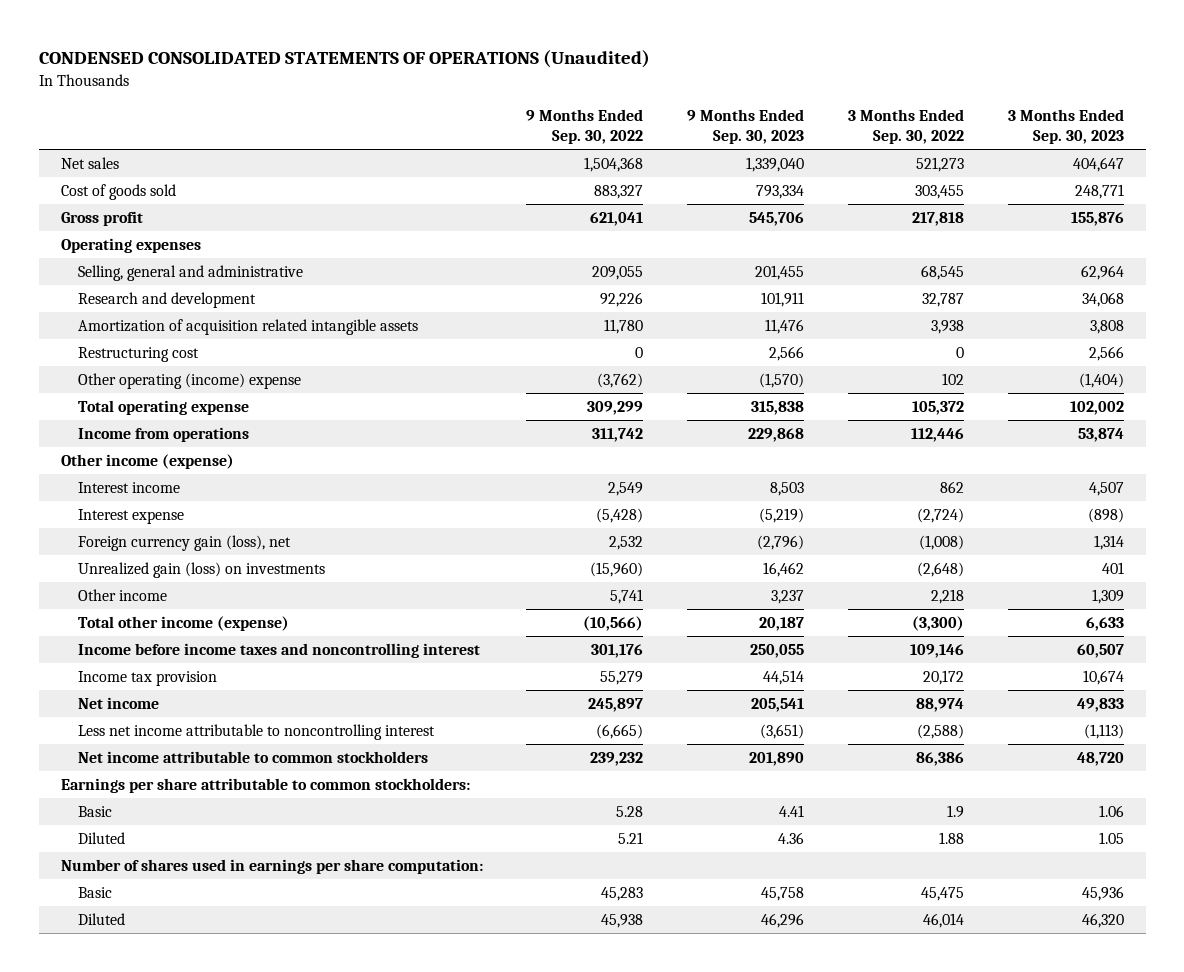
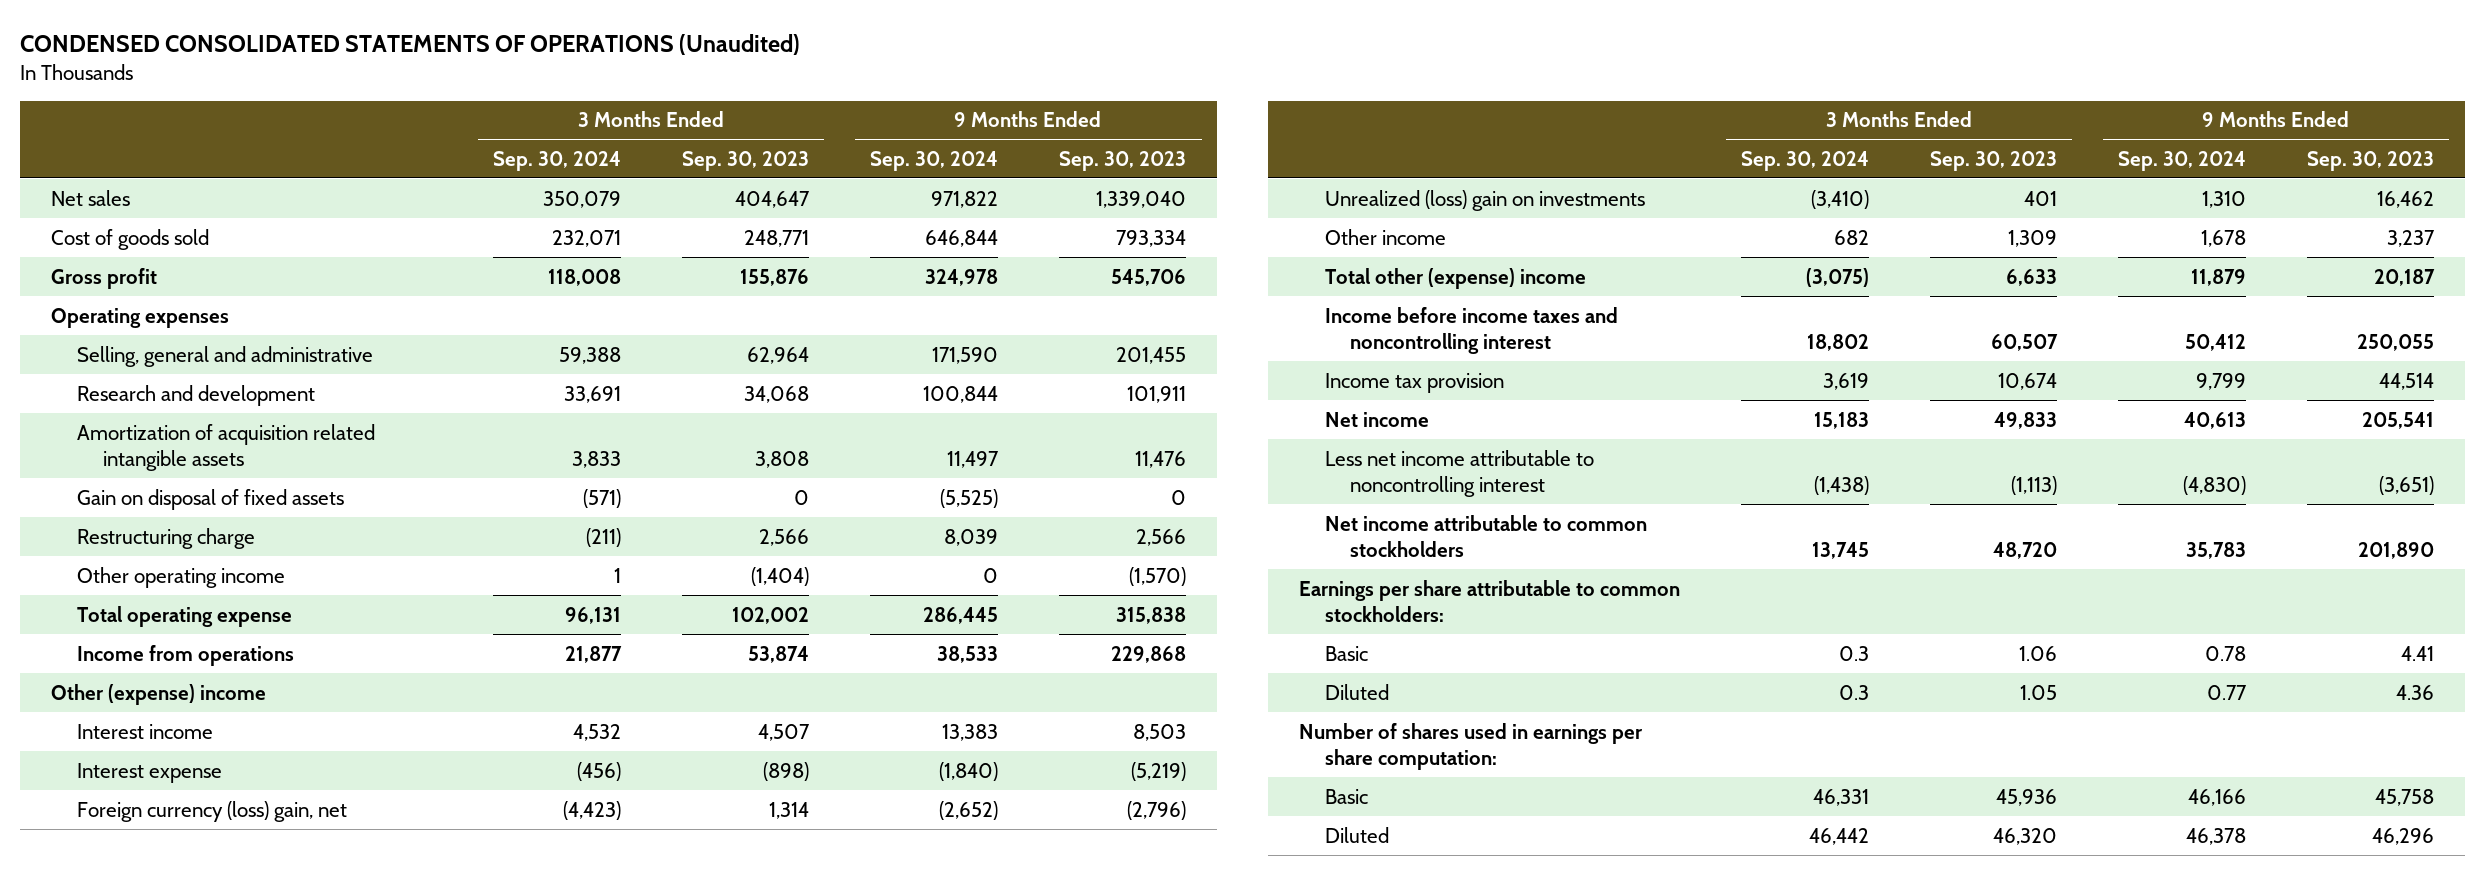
[526,108,644,145] 9 Months Ended Sep. 30, 2022 -> none
[847,108,964,145] 3 Months Ended Sep. 30, 2022 -> none
none -> [493,150,622,171] Sep. 30, 2024
none -> [870,150,999,171] Sep. 30, 2024
none -> [76,488,344,510] Gain on disposal of fixed assets
[78,346,200,362] Restructuring cost -> [76,527,255,549] Restructuring charge
[78,372,302,389] Other operating (income) expense -> [76,566,285,588] Other operating income
[60,453,234,469] Other income (expense) -> [50,683,266,705] Other (expense) income
[78,534,292,551] Foreign currency gain (loss), net -> [76,800,347,822] Foreign currency (loss) gain, net
[78,561,326,578] Unrealized gain (loss) on investments -> [1324,189,1645,211] Unrealized (loss) gain on investments
[78,615,290,631] Total other income (expense) -> [1324,267,1586,289] Total other (expense) income

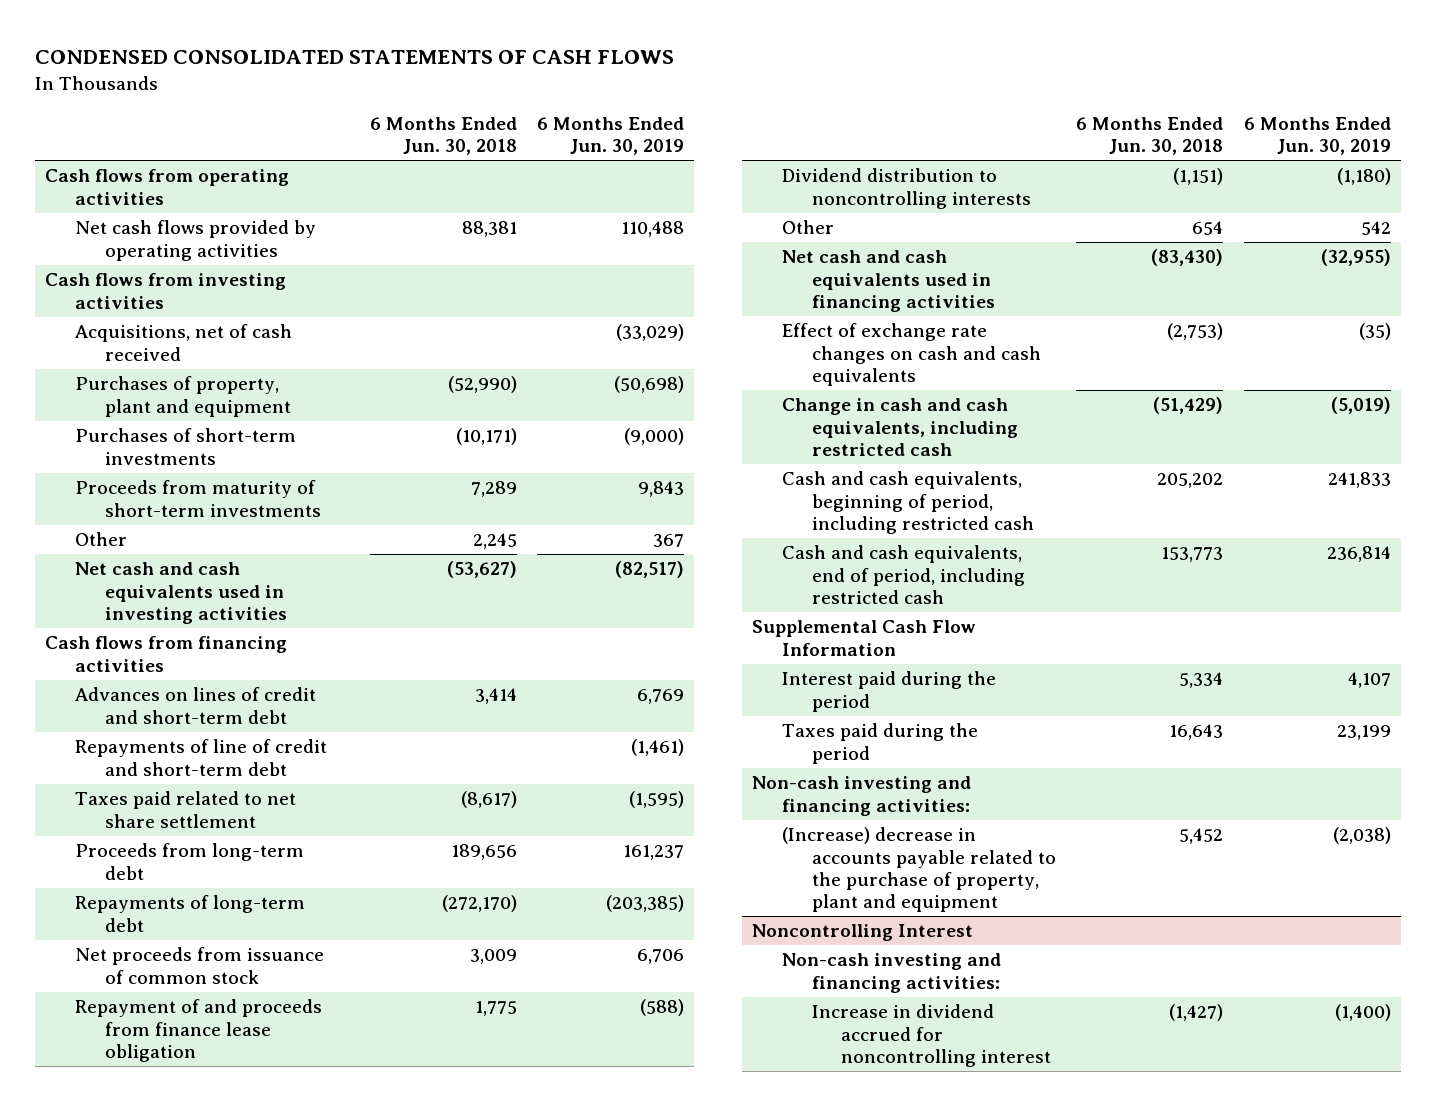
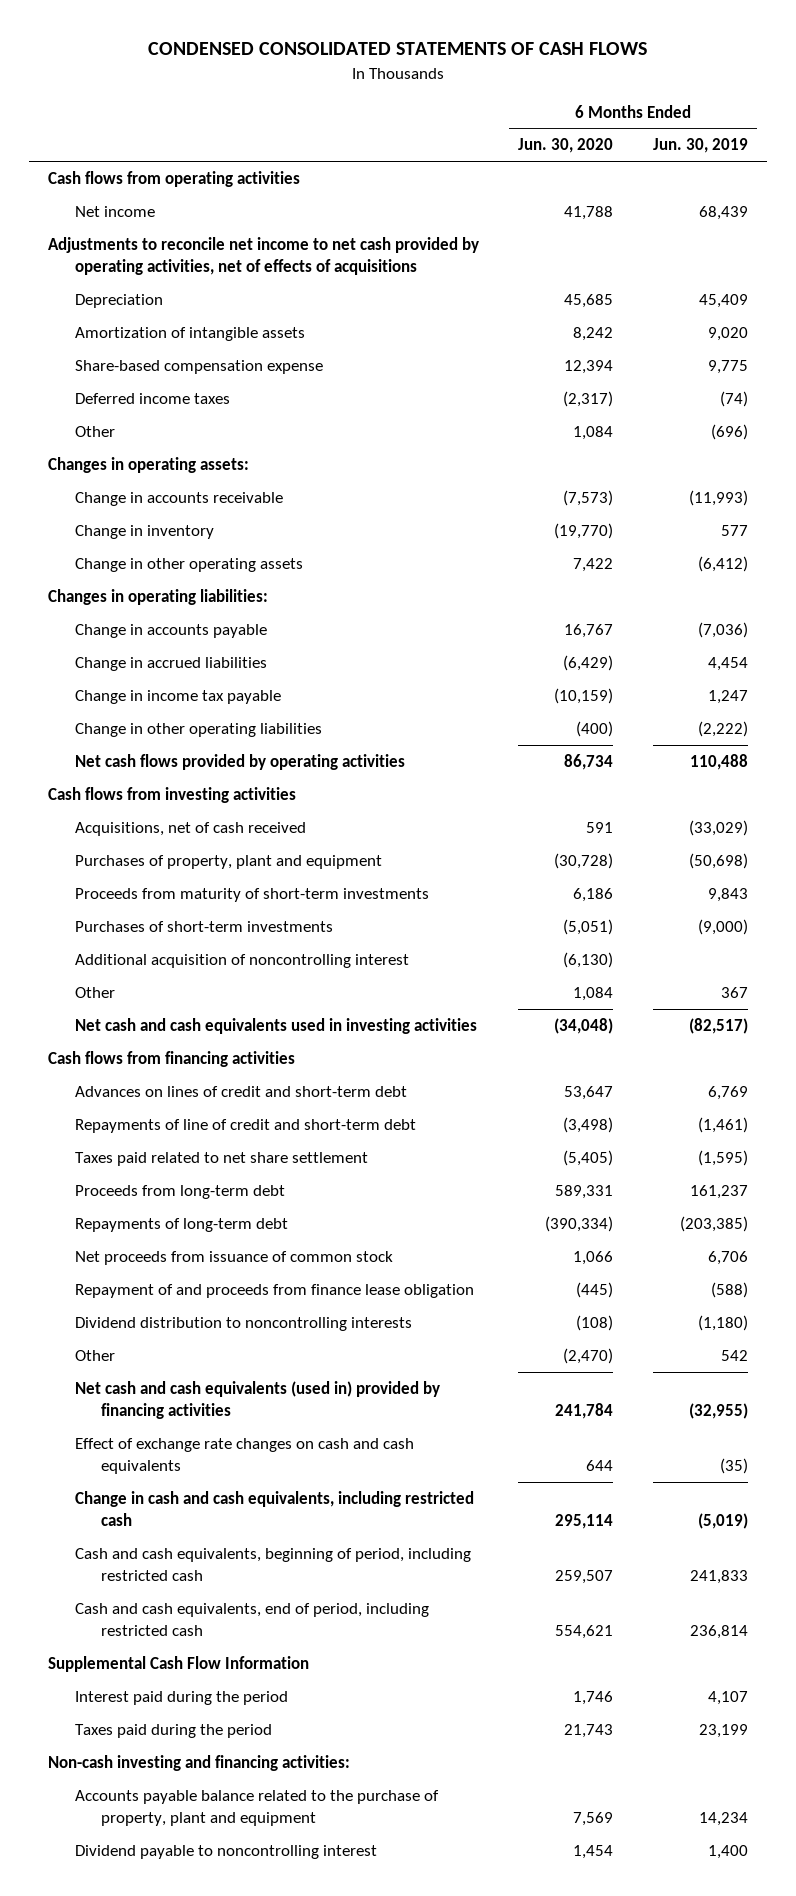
[369,116,517,156] 6 Months Ended Jun. 30, 2018 -> none
none -> [518,138,614,154] Jun. 30, 2020
none -> [74,205,155,217] Net income
none -> [48,236,480,275] Adjustments to reconcile net income to net cash provided by operating activities, net of effects of acquisitions
none -> [74,293,163,308] Depreciation
none -> [74,326,305,341] Amortization of intangible assets
none -> [74,359,323,374] Share-based compensation expense
none -> [74,392,230,404] Deferred income taxes
none -> [74,425,115,437] Other
none -> [48,456,250,473] Changes in operating assets:
none -> [74,491,283,506] Change in accounts receivable
none -> [74,524,214,539] Change in inventory
none -> [74,557,303,572] Change in other operating assets
none -> [48,588,269,605] Changes in operating liabilities:
none -> [74,623,267,638] Change in accounts payable
none -> [74,656,267,671] Change in accrued liabilities
none -> [74,689,281,704] Change in income tax payable
none -> [74,722,322,737] Change in other operating liabilities
[75,428,297,465] Purchases of short-term investments -> [74,920,333,932] Purchases of short-term investments
none -> [74,953,409,968] Additional acquisition of noncontrolling interest
[781,250,995,312] Net cash and cash equivalents used in financing activities -> [74,1380,440,1419] Net cash and cash equivalents (used in) provided by financing activities
[751,924,973,942] Noncontrolling Interest -> none
[781,953,1001,993] Non-cash investing and financing activities: -> none
[811,1004,1052,1067] Increase in dividend accrued for noncontrolling interest -> none
[781,827,1056,913] (Increase) decrease in accounts payable related to the purchase of property, plant and equipment -> [74,1789,439,1826] Accounts payable balance related to the purchase of property, plant and equipment
[1332,827,1391,845] (2,038) -> [698,1811,748,1826] 14,234
none -> [74,1844,377,1859] Dividend payable to noncontrolling interest

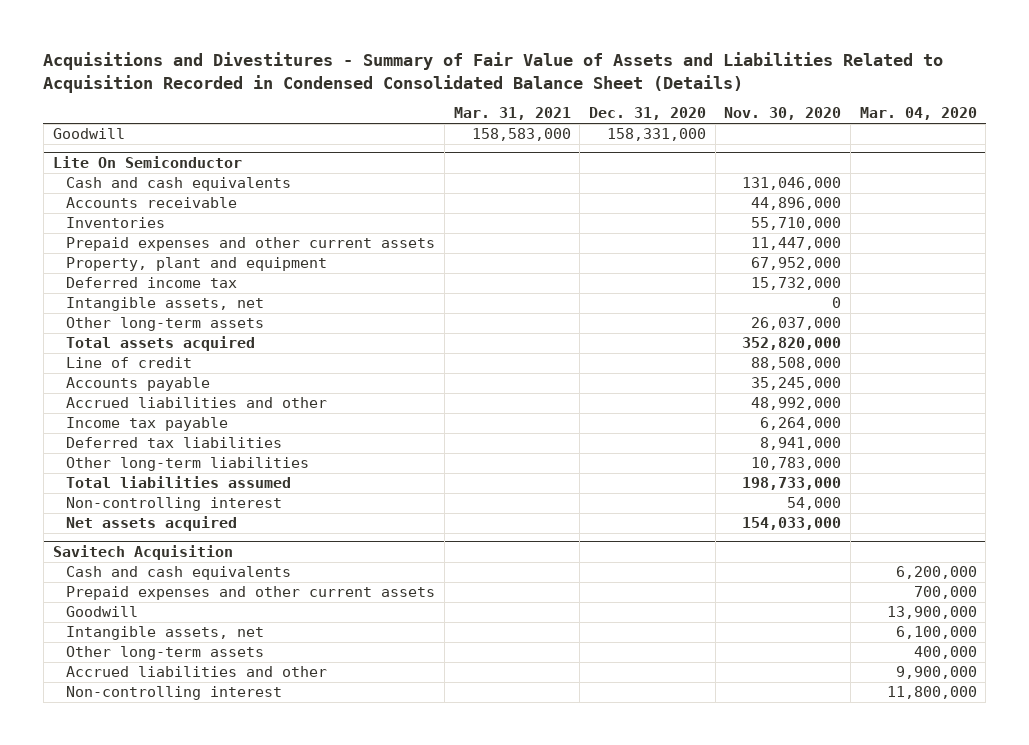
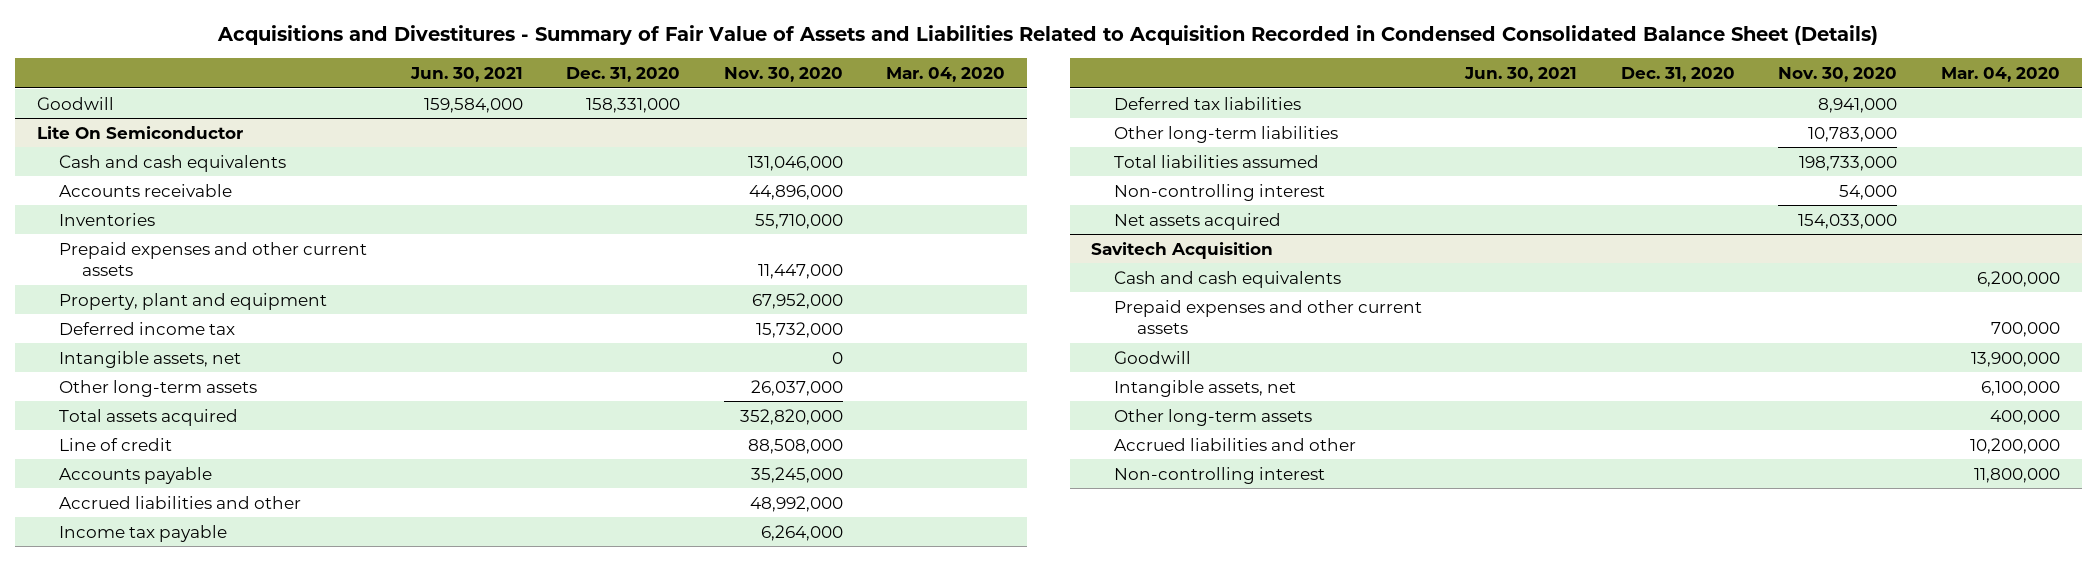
[453,107,571,121] Mar. 31, 2021 -> none
none -> [409,66,523,82] Jun. 30, 2021
[895,666,977,680] 9,900,000 -> [1969,437,2060,454] 10,200,000

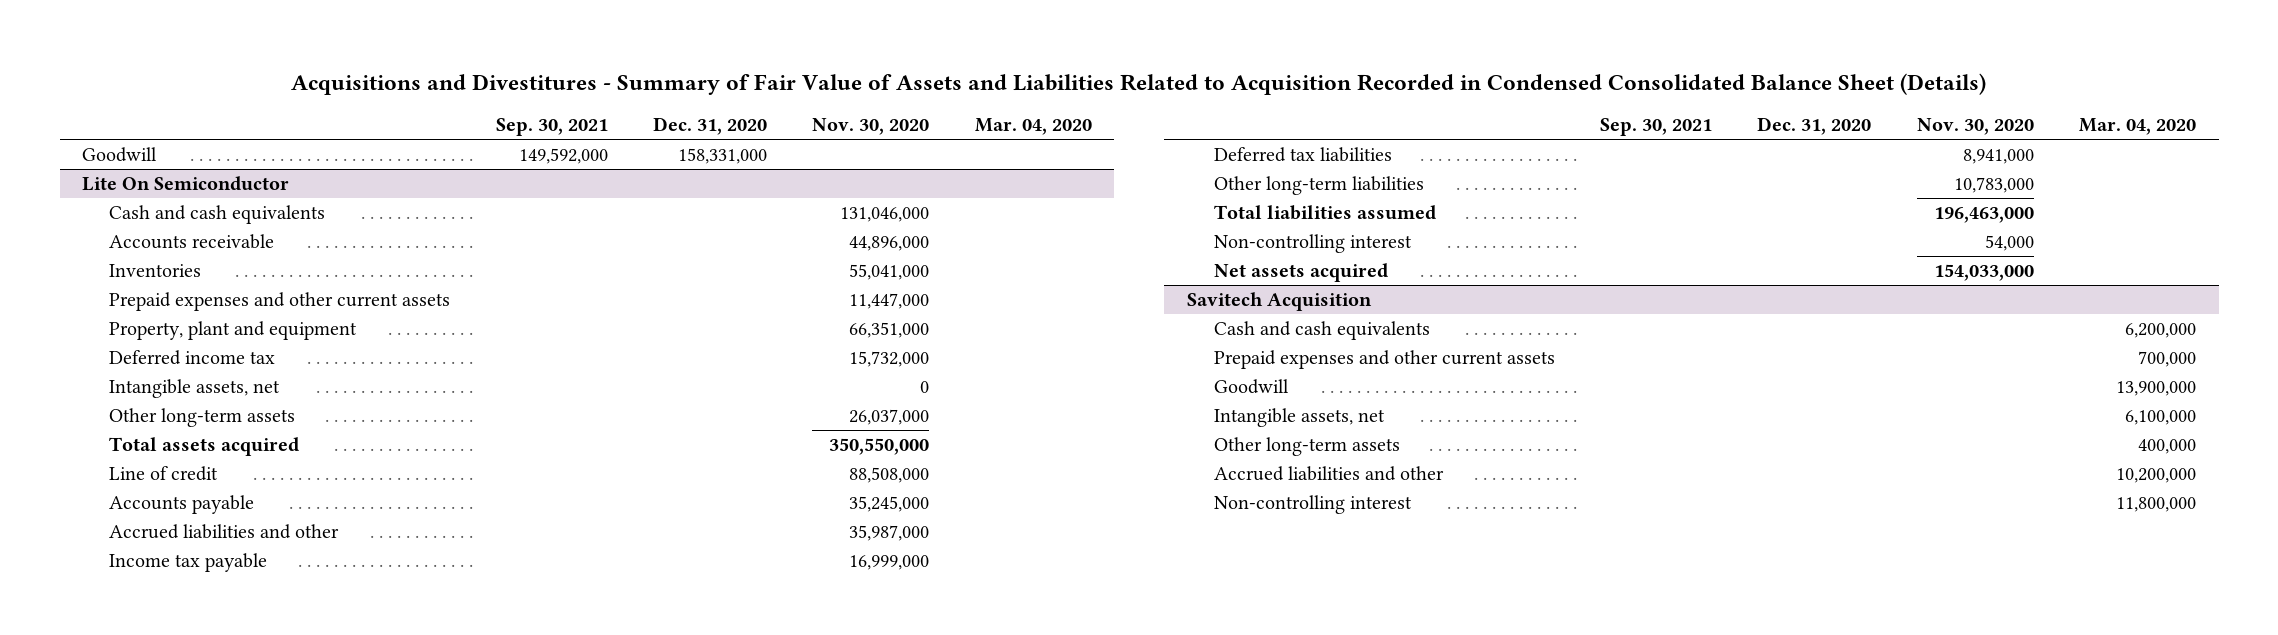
[409,66,523,82] Jun. 30, 2021 -> none
none -> [495,118,608,137] Sep. 30, 2021
[754,213,843,229] 55,710,000 -> [849,264,930,281] 55,041,000
[751,292,843,309] 67,952,000 -> [849,322,930,339] 66,351,000
[739,408,843,425] 352,820,000 -> [829,438,930,456] 350,550,000
[749,495,843,512] 48,992,000 -> [849,525,930,542] 35,987,000
[760,524,843,541] 6,264,000 -> [849,555,930,571] 16,999,000
[1799,155,1898,171] 198,733,000 -> [1933,207,2034,224] 196,463,000

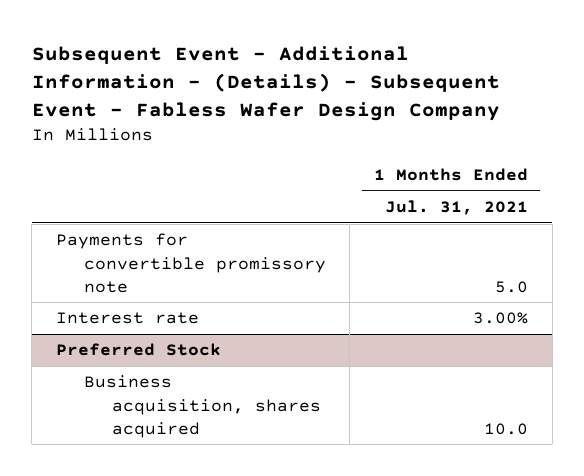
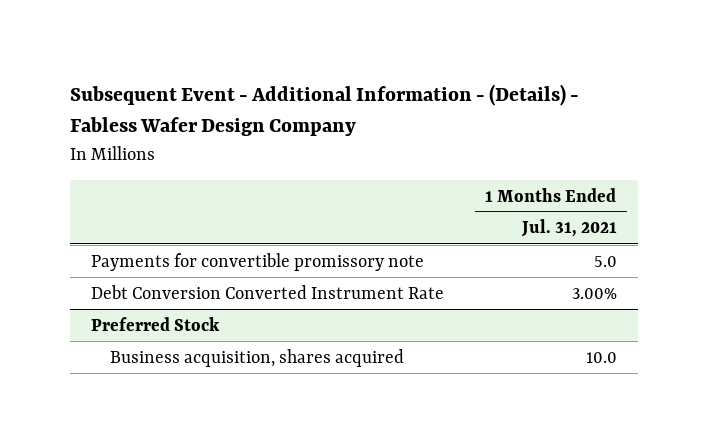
[31,45,500,122] Subsequent Event - Additional Information - (Details) - Subsequent Event - Fabless Wafer Design Company -> [69,84,579,137] Subsequent Event - Additional Information - (Details) - Fabless Wafer Design Company
[55,312,199,325] Interest rate -> [90,284,444,299] Debt Conversion Converted Instrument Rate

